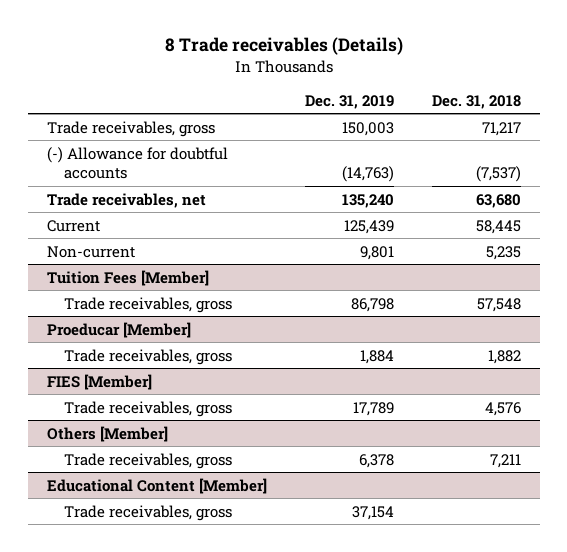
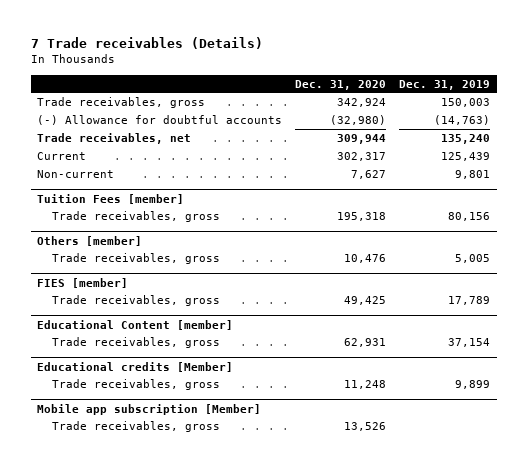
[164,37,403,56] 8 Trade receivables (Details) -> [30,37,263,50] 7 Trade receivables (Details)
[431,94,521,109] Dec. 31, 2018 -> none
none -> [295,79,387,90] Dec. 31, 2020
[46,321,191,338] Proeducar [Member] -> none
[46,269,209,286] Tuition Fees [Member] -> [37,193,185,204] Tuition Fees [member]
[350,297,394,312] 86,798 -> [448,211,491,221] 80,156
none -> [37,235,143,246] Others [member]
[359,349,394,364] 1,884 -> [455,253,491,263] 5,005
[46,373,152,390] FIES [Member] -> [37,277,129,288] FIES [member]
[46,425,168,442] Others [Member] -> none
[63,452,232,469] Trade receivables, gross -> none
[46,477,267,494] Educational Content [Member] -> [37,319,234,330] Educational Content [member]
none -> [37,361,234,372] Educational credits [Member]
none -> [52,378,221,390] Trade receivables, gross
none -> [37,403,262,415] Mobile app subscription [Member]
none -> [52,420,221,432] Trade receivables, gross

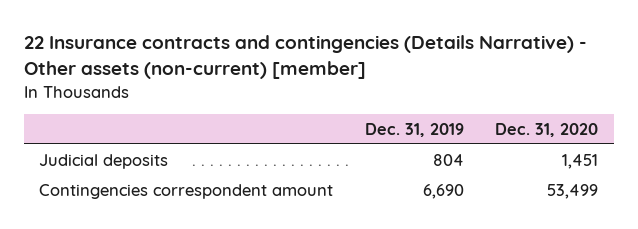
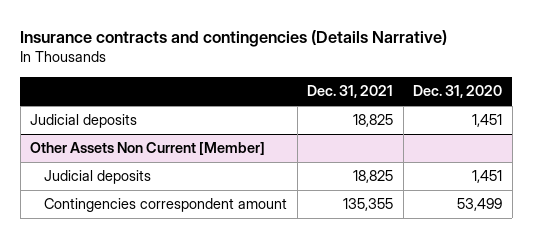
[23,35,587,80] 22 Insurance contracts and contingencies (Details Narrative) - Other assets (non-current) [member] -> [20,29,448,47] Insurance contracts and contingencies (Details Narrative)
[364,122,464,137] Dec. 31, 2019 -> none
none -> [307,85,394,99] Dec. 31, 2021
none -> [30,142,266,156] Other Assets Non Current [Member]
none -> [44,170,152,185] Judicial deposits

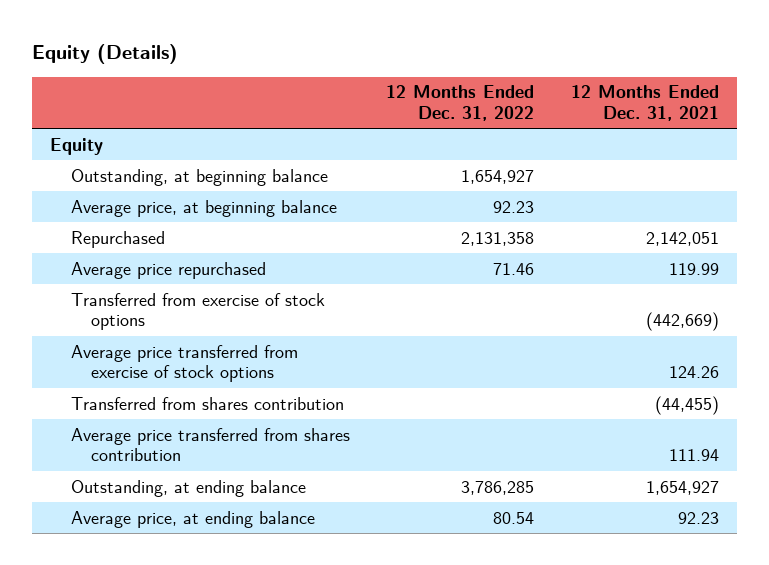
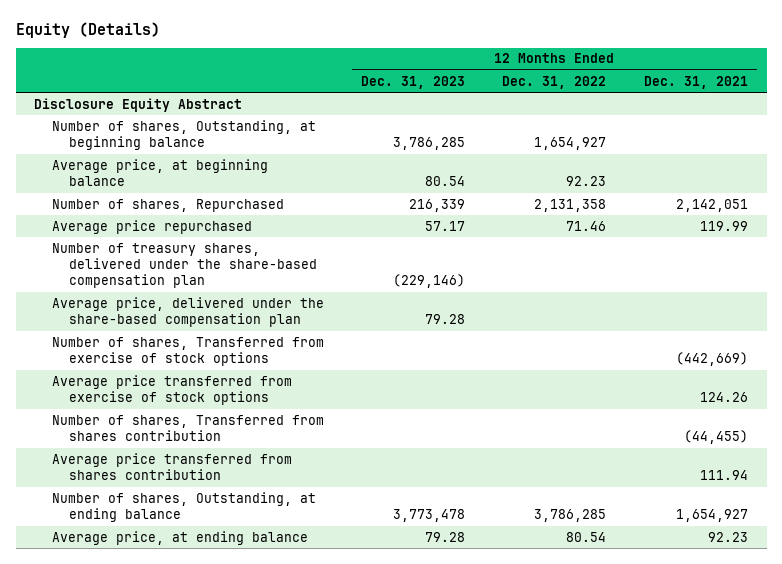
none -> [360,75,465,89] Dec. 31, 2023
[50,137,104,155] Equity -> none
none -> [34,97,243,112] Disclosure Equity Abstract
[70,168,328,186] Outstanding, at beginning balance -> [51,119,316,150] Number of shares, Outstanding, at beginning balance
[70,230,165,248] Repurchased -> [51,198,284,212] Number of shares, Repurchased
none -> [51,242,317,289] Number of treasury shares, delivered under the share-based compensation plan
none -> [51,296,324,327] Average price, delivered under the share-based compensation plan
[70,292,325,331] Transferred from exercise of stock options -> [51,336,324,366] Number of shares, Transferred from exercise of stock options
[70,396,344,410] Transferred from shares contribution -> [51,414,324,441] Number of shares, Transferred from shares contribution
[70,479,306,497] Outstanding, at ending balance -> [51,491,316,522] Number of shares, Outstanding, at ending balance

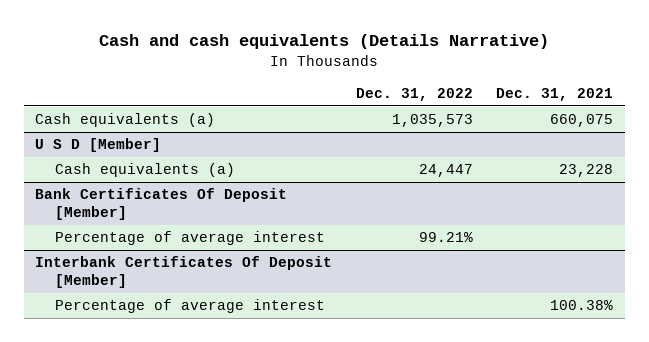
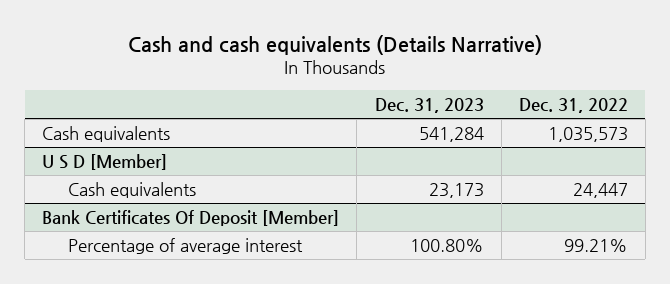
[496,88,614,102] Dec. 31, 2021 -> none
none -> [374,97,484,113] Dec. 31, 2023
[35,113,216,128] Cash equivalents (a) -> [42,125,171,142] Cash equivalents
[55,163,236,178] Cash equivalents (a) -> [67,181,196,198] Cash equivalents
[35,256,333,288] Interbank Certificates Of Deposit [Member] -> none
[55,299,326,314] Percentage of average interest -> none

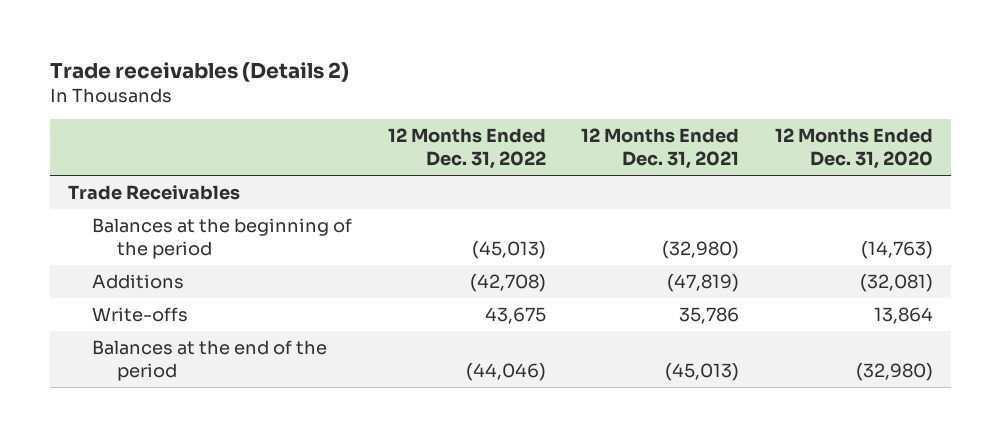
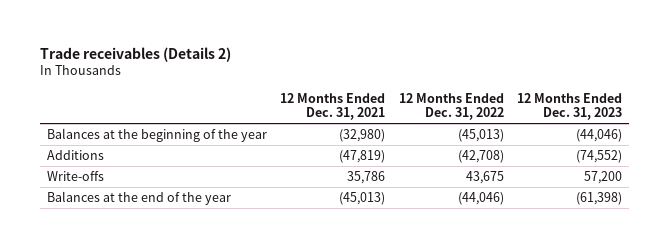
[774,128,933,169] 12 Months Ended Dec. 31, 2020 -> none
none -> [517,92,623,121] 12 Months Ended Dec. 31, 2023
[67,185,240,201] Trade Receivables -> none
[92,218,353,259] Balances at the beginning of the period -> [46,127,267,142] Balances at the beginning of the year
[92,340,328,381] Balances at the end of the period -> [46,190,231,205] Balances at the end of the year

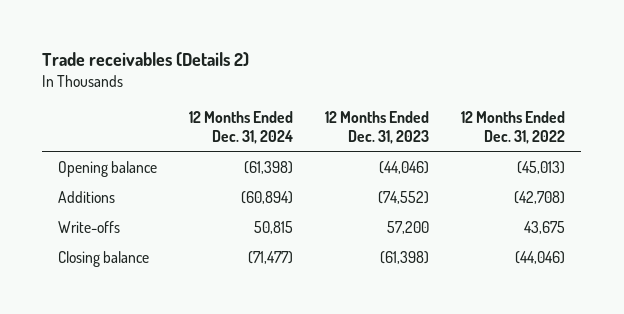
[280,92,386,121] 12 Months Ended Dec. 31, 2021 -> none
none -> [189,111,294,144] 12 Months Ended Dec. 31, 2024
[46,127,267,142] Balances at the beginning of the year -> [58,160,158,177] Opening balance
[46,190,231,205] Balances at the end of the year -> [58,250,150,267] Closing balance

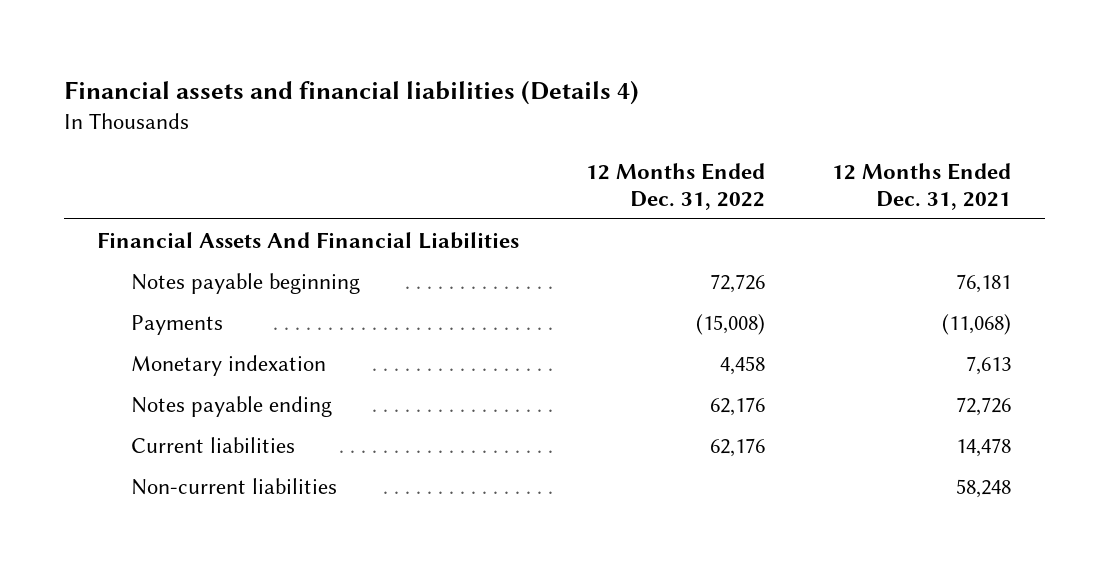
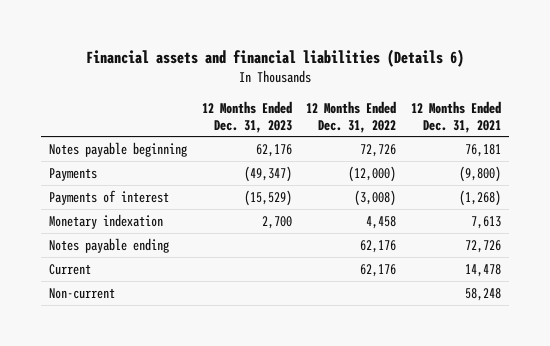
[63,79,639,105] Financial assets and financial liabilities (Details 4) -> [86,48,465,67] Financial assets and financial liabilities (Details 6)
none -> [201,100,292,133] 12 Months Ended Dec. 31, 2023
[97,231,520,249] Financial Assets And Financial Liabilities -> none
[696,313,766,335] (15,008) -> [348,165,397,182] (12,000)
[942,313,1012,335] (11,068) -> [459,165,502,182] (9,800)
none -> [48,189,169,205] Payments of interest
[130,436,295,453] Current liabilities -> [48,263,91,275] Current
[130,477,337,495] Non-current liabilities -> [48,287,115,299] Non-current

